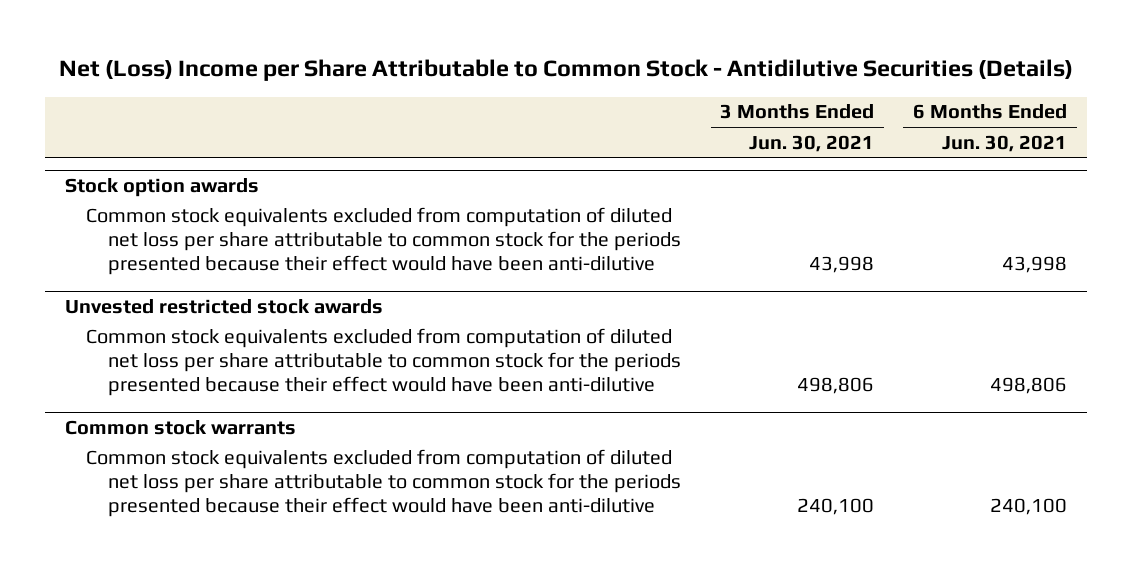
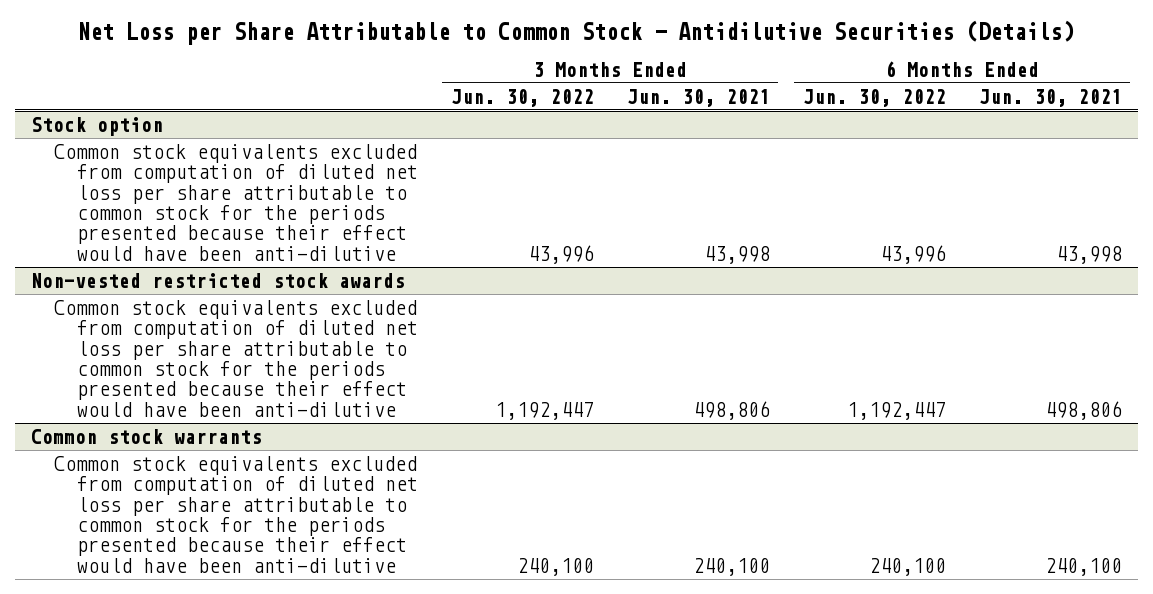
[58,59,1073,82] Net (Loss) Income per Share Attributable to Common Stock - Antidilutive Securities (Details) -> [78,19,1075,45] Net Loss per Share Attributable to Common Stock - Antidilutive Securities (Details)
none -> [450,88,594,107] Jun. 30, 2022
none -> [802,88,946,107] Jun. 30, 2022
[64,177,259,197] Stock option awards -> [31,116,164,136] Stock option
[64,298,383,314] Unvested restricted stock awards -> [31,272,406,288] Non-vested restricted stock awards

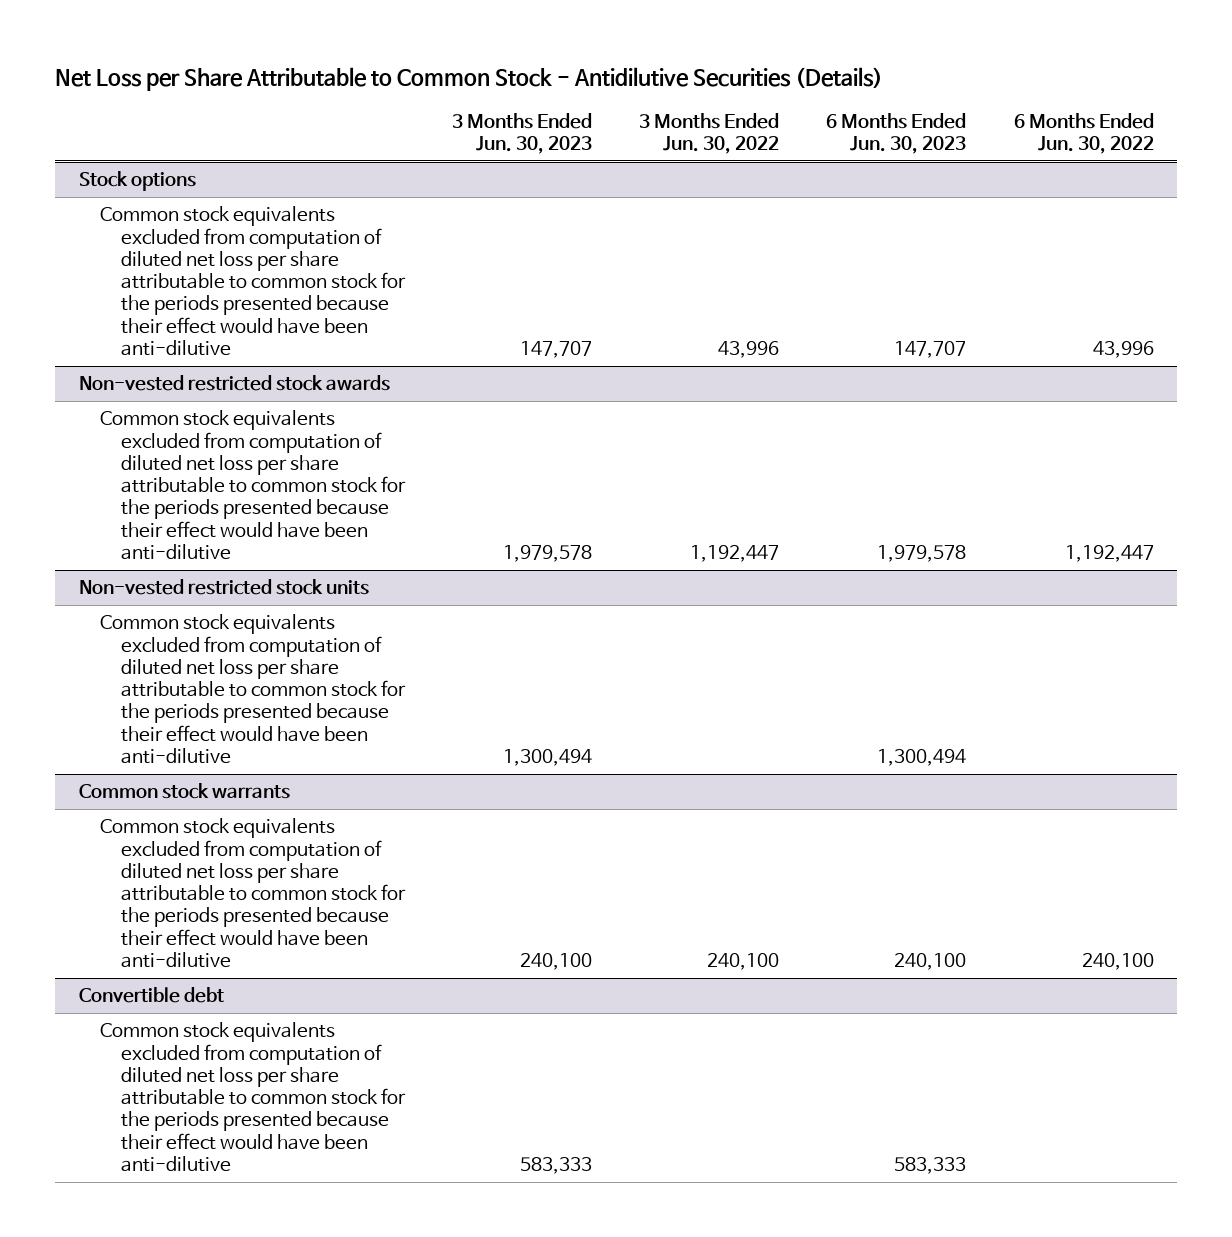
[626,88,770,107] Jun. 30, 2021 -> none
[978,88,1122,107] Jun. 30, 2021 -> none
none -> [451,112,592,155] 3 Months Ended Jun. 30, 2023
none -> [826,112,967,155] 6 Months Ended Jun. 30, 2023
[31,116,164,136] Stock option -> [78,171,196,192] Stock options
none -> [78,579,369,596] Non-vested restricted stock units
none -> [99,614,406,765] Common stock equivalents excluded from computation of diluted net loss per share attributable to common stock for the periods presented because their effect would have been anti-dilutive
none -> [78,987,224,1004] Convertible debt
none -> [99,1022,406,1173] Common stock equivalents excluded from computation of diluted net loss per share attributable to common stock for the periods presented because their effect would have been anti-dilutive

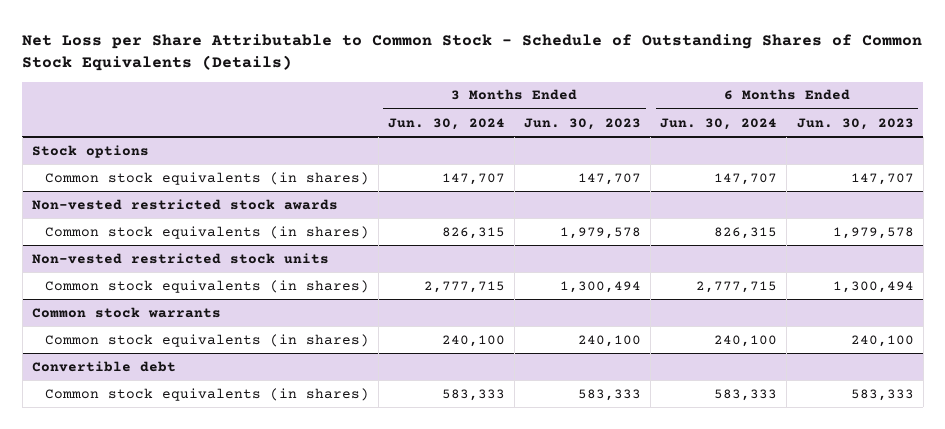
[55,66,884,91] Net Loss per Share Attributable to Common Stock - Antidilutive Securities (Details) -> [22,33,923,72] Net Loss per Share Attributable to Common Stock - Schedule of Outstanding Shares of Common Stock Equivalents (Details)
[639,112,780,155] 3 Months Ended Jun. 30, 2022 -> none
[1013,112,1154,155] 6 Months Ended Jun. 30, 2022 -> none
none -> [387,117,505,130] Jun. 30, 2024
none -> [660,117,778,130] Jun. 30, 2024
[99,206,406,357] Common stock equivalents excluded from computation of diluted net loss per share attributable to common stock for the periods presented because their effect would have been anti-dilutive -> [44,171,369,185] Common stock equivalents (in shares)
[99,410,406,561] Common stock equivalents excluded from computation of diluted net loss per share attributable to common stock for the periods presented because their effect would have been anti-dilutive -> [44,225,369,239] Common stock equivalents (in shares)
[99,614,406,765] Common stock equivalents excluded from computation of diluted net loss per share attributable to common stock for the periods presented because their effect would have been anti-dilutive -> [44,279,369,293] Common stock equivalents (in shares)
[99,818,406,969] Common stock equivalents excluded from computation of diluted net loss per share attributable to common stock for the periods presented because their effect would have been anti-dilutive -> [44,333,369,347] Common stock equivalents (in shares)
[99,1022,406,1173] Common stock equivalents excluded from computation of diluted net loss per share attributable to common stock for the periods presented because their effect would have been anti-dilutive -> [44,387,369,401] Common stock equivalents (in shares)

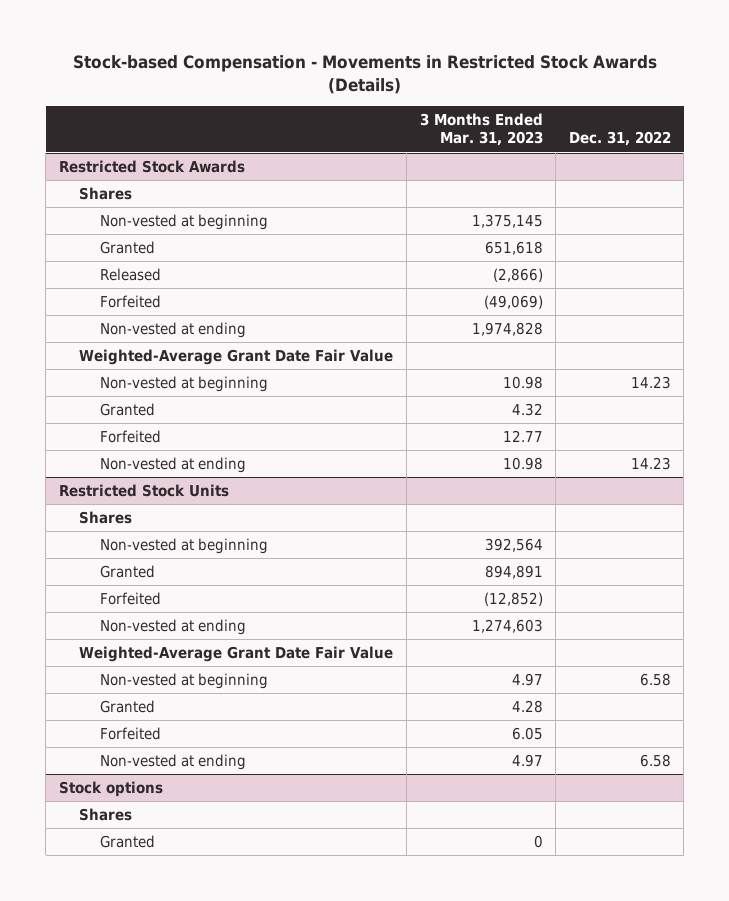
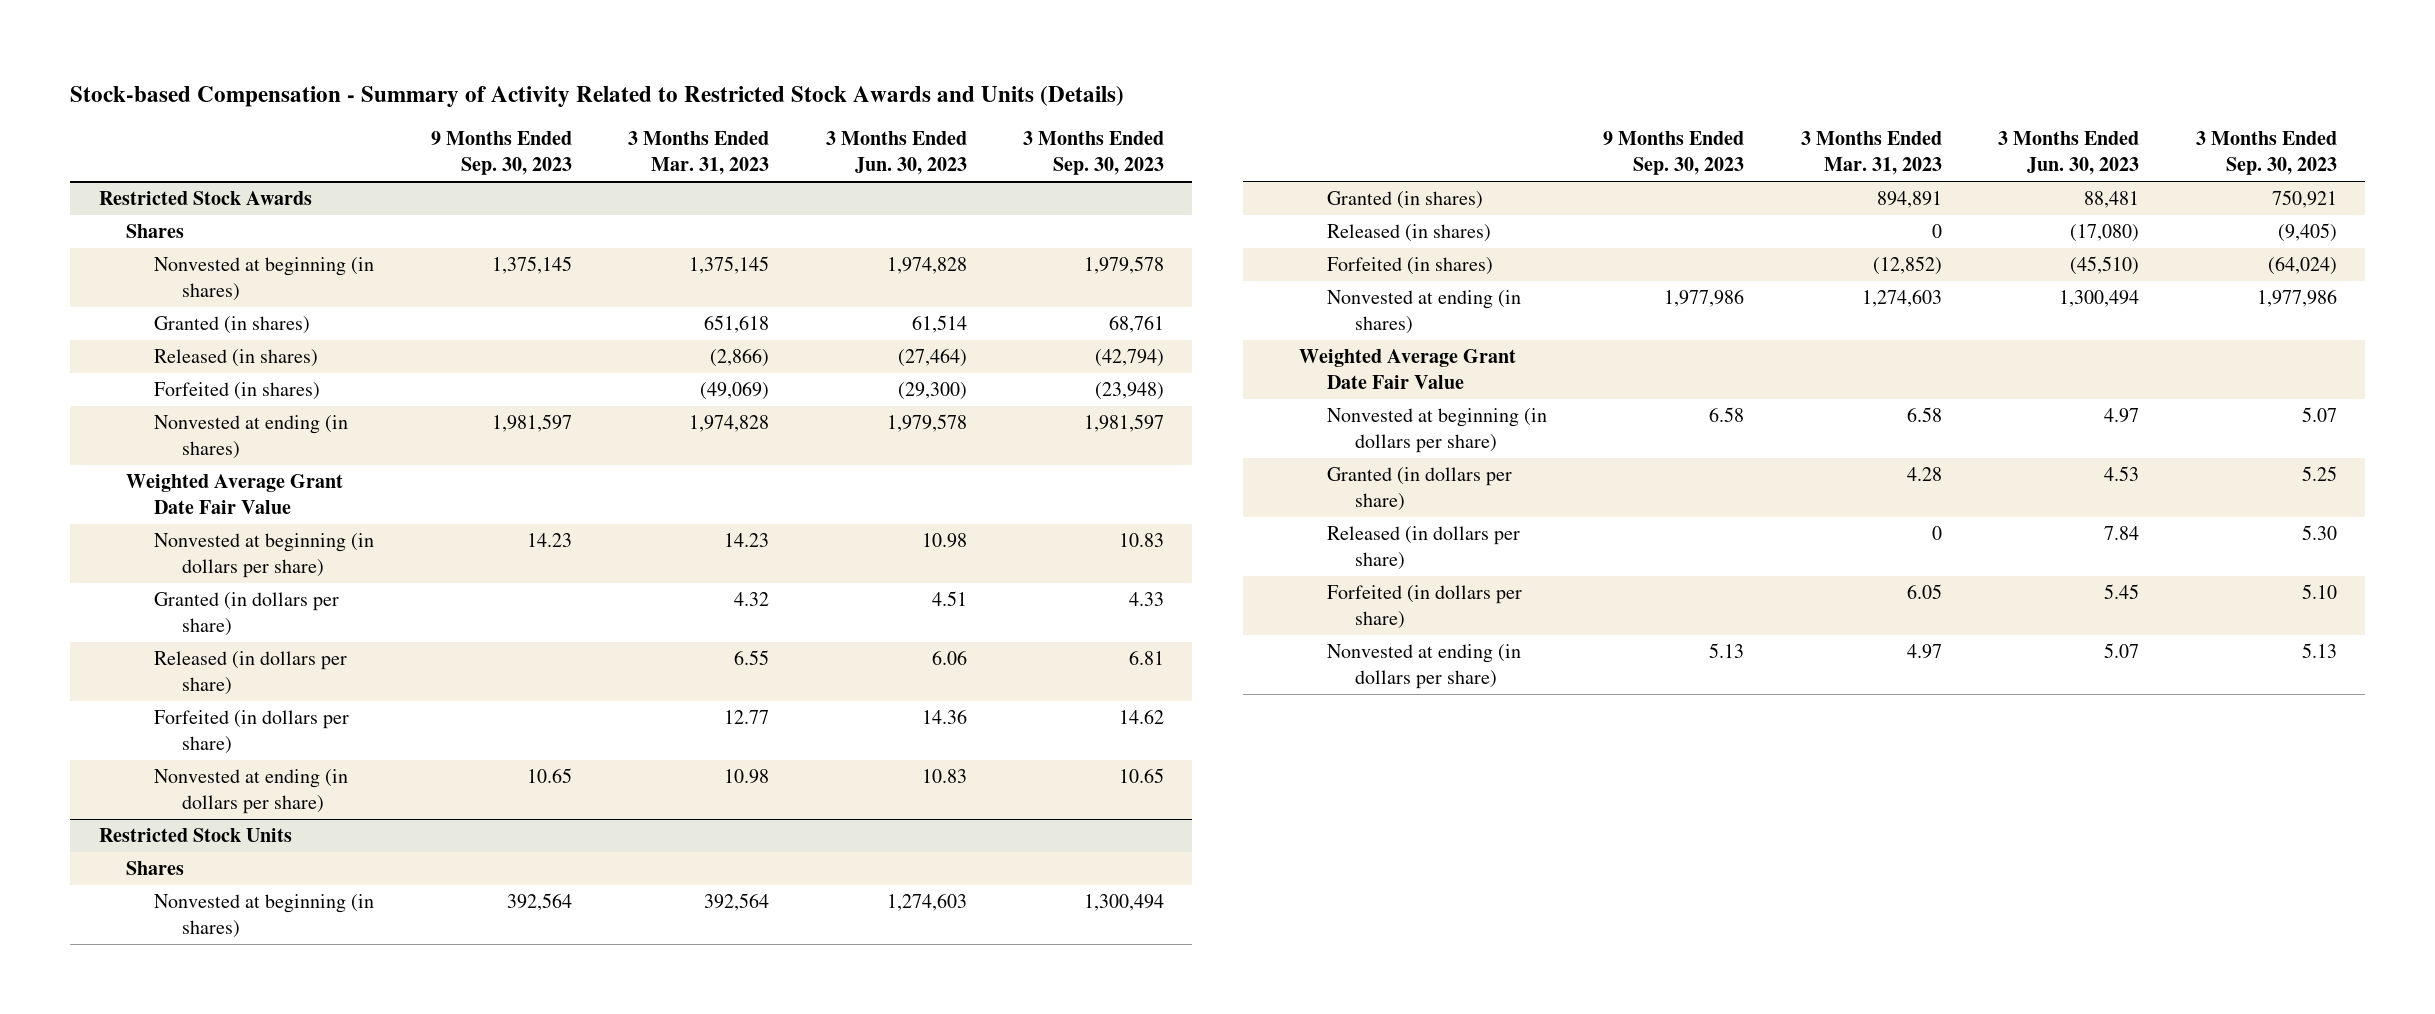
[72,55,657,95] Stock-based Compensation - Movements in Restricted Stock Awards (Details) -> [70,85,1125,107] Stock-based Compensation - Summary of Activity Related to Restricted Stock Awards and Units (Details)
[568,131,671,147] Dec. 31, 2022 -> none
none -> [430,131,572,176] 9 Months Ended Sep. 30, 2023
none -> [825,131,967,176] 3 Months Ended Jun. 30, 2023
none -> [1023,131,1165,176] 3 Months Ended Sep. 30, 2023
[99,214,268,231] Non-vested at beginning -> [154,257,375,302] Nonvested at beginning (in shares)
[99,241,155,255] Granted -> [154,316,311,335] Granted (in shares)
[99,268,161,282] Released -> [154,349,319,368] Released (in shares)
[99,295,161,309] Forfeited -> [154,382,321,401] Forfeited (in shares)
[99,322,246,339] Non-vested at ending -> [154,415,349,460] Nonvested at ending (in shares)
[79,349,394,366] Weighted-Average Grant Date Fair Value -> [126,474,344,515] Weighted Average Grant Date Fair Value
[99,376,268,393] Non-vested at beginning -> [154,533,375,579] Nonvested at beginning (in dollars per share)
[502,376,543,390] 10.98 -> [724,533,770,548] 14.23
[99,403,155,417] Granted -> [154,592,340,637] Granted (in dollars per share)
none -> [154,651,348,696] Released (in dollars per share)
[99,430,161,444] Forfeited -> [154,710,350,755] Forfeited (in dollars per share)
[99,457,246,474] Non-vested at ending -> [154,769,349,815] Nonvested at ending (in dollars per share)
[58,781,163,798] Stock options -> none
[79,808,133,822] Shares -> none
[99,835,155,849] Granted -> none
[99,538,268,555] Non-vested at beginning -> [154,894,375,939] Nonvested at beginning (in shares)
[99,565,155,579] Granted -> [1326,191,1483,210] Granted (in shares)
none -> [1326,224,1491,243] Released (in shares)
[99,592,161,606] Forfeited -> [1326,257,1493,276] Forfeited (in shares)
[99,619,246,636] Non-vested at ending -> [1326,290,1521,335] Nonvested at ending (in shares)
[79,646,394,663] Weighted-Average Grant Date Fair Value -> [1298,349,1516,390] Weighted Average Grant Date Fair Value
[99,673,268,690] Non-vested at beginning -> [1326,408,1547,454] Nonvested at beginning (in dollars per share)
[511,673,543,687] 4.97 -> [1906,407,1942,423] 6.58
[99,700,155,714] Granted -> [1326,467,1512,512] Granted (in dollars per share)
none -> [1326,526,1520,571] Released (in dollars per share)
[99,727,161,741] Forfeited -> [1326,585,1522,630] Forfeited (in dollars per share)
[99,754,246,771] Non-vested at ending -> [1326,644,1521,690] Nonvested at ending (in dollars per share)

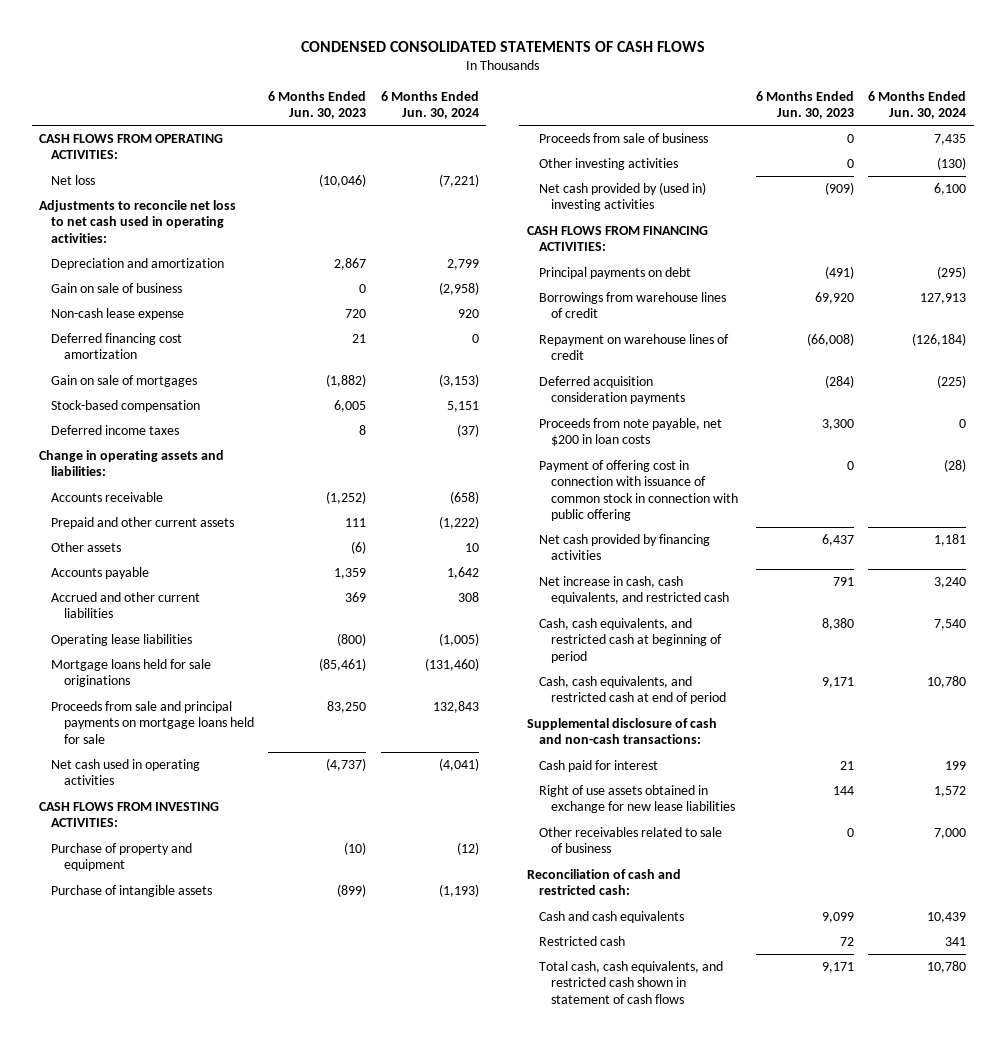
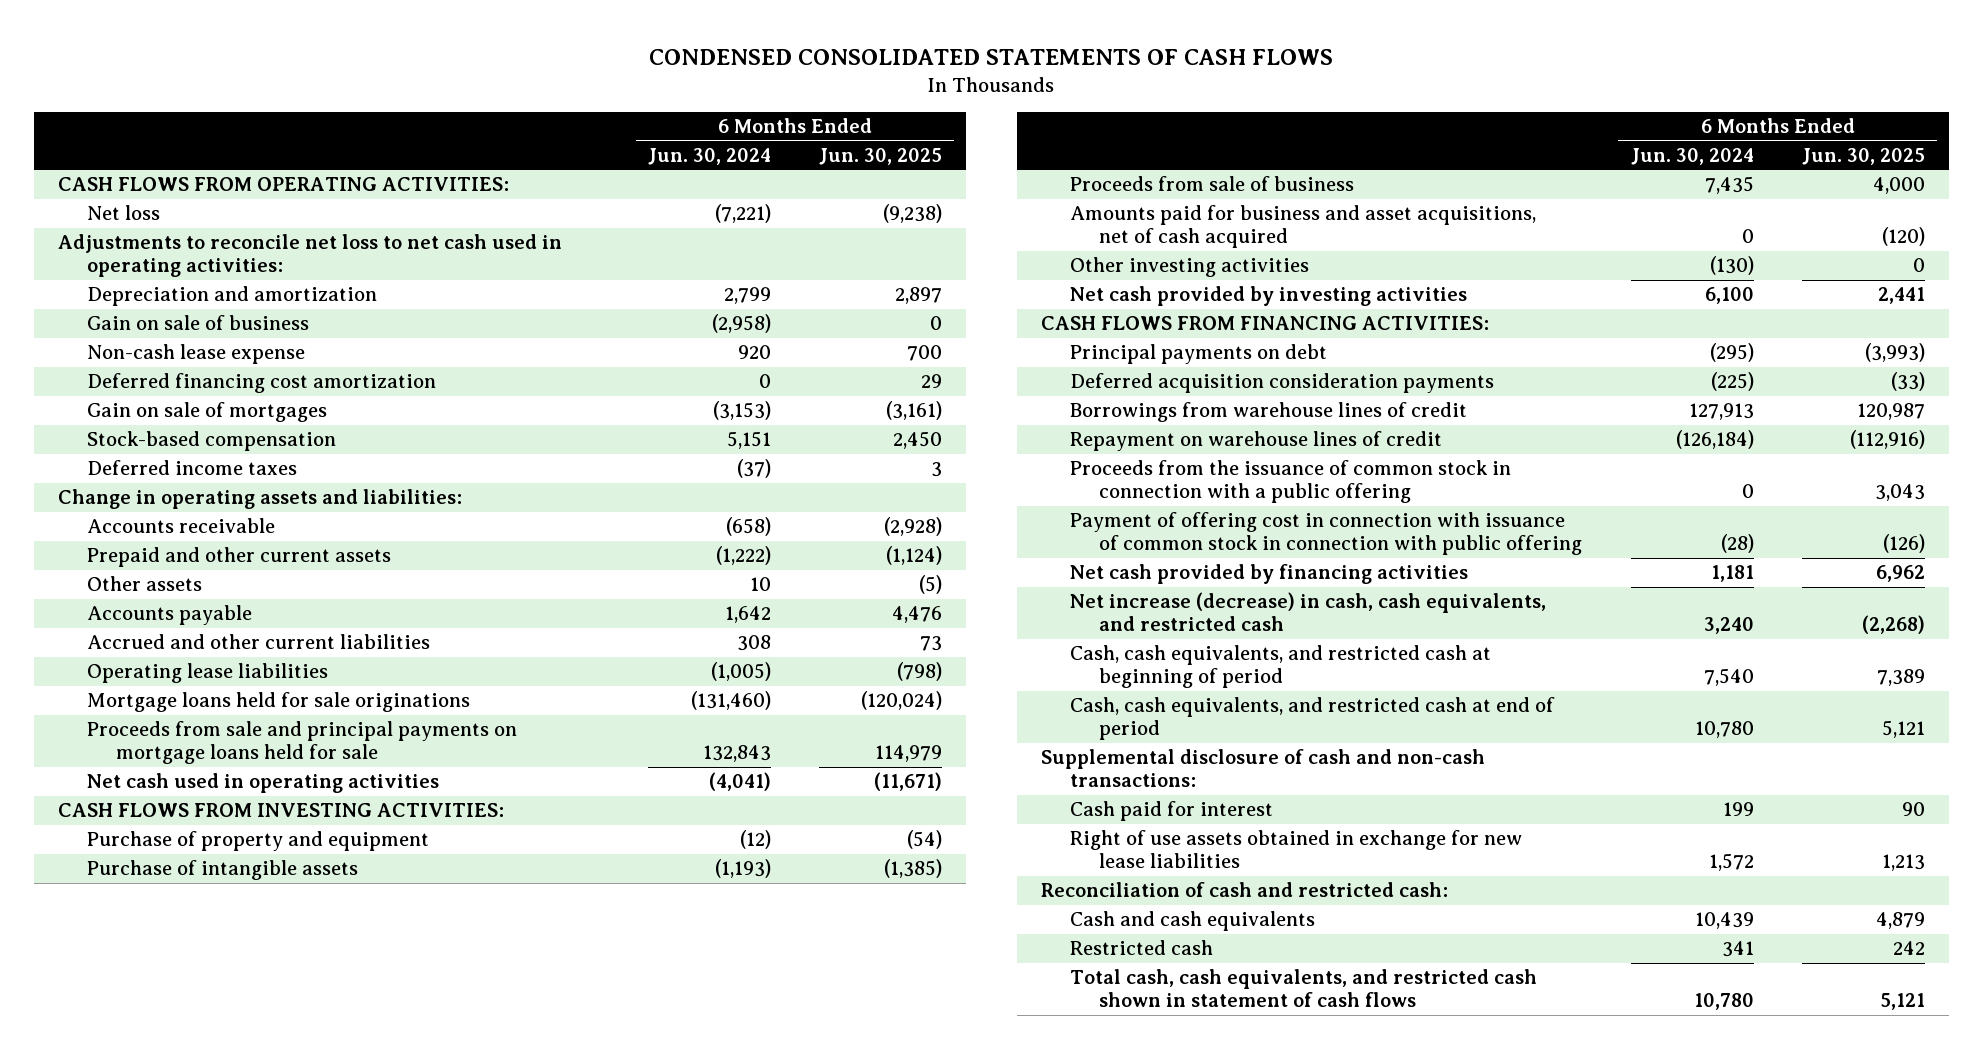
[268,90,367,120] 6 Months Ended Jun. 30, 2023 -> none
none -> [819,148,943,166] Jun. 30, 2025
none -> [1069,205,1536,249] Amounts paid for business and asset acquisitions, net of cash acquired
[538,182,706,212] Net cash provided by (used in) investing activities -> [1069,286,1467,307] Net cash provided by investing activities
[538,376,686,405] Deferred acquisition consideration payments -> [1069,373,1494,394] Deferred acquisition consideration payments
[538,418,722,447] Proceeds from note payable, net $200 in loan costs -> none
none -> [1069,460,1511,504] Proceeds from the issuance of common stock in connection with a public offering
[538,576,730,605] Net increase in cash, cash equivalents, and restricted cash -> [1069,592,1546,632] Net increase (decrease) in cash, cash equivalents, and restricted cash
[538,827,722,854] Other receivables related to sale of business -> none

